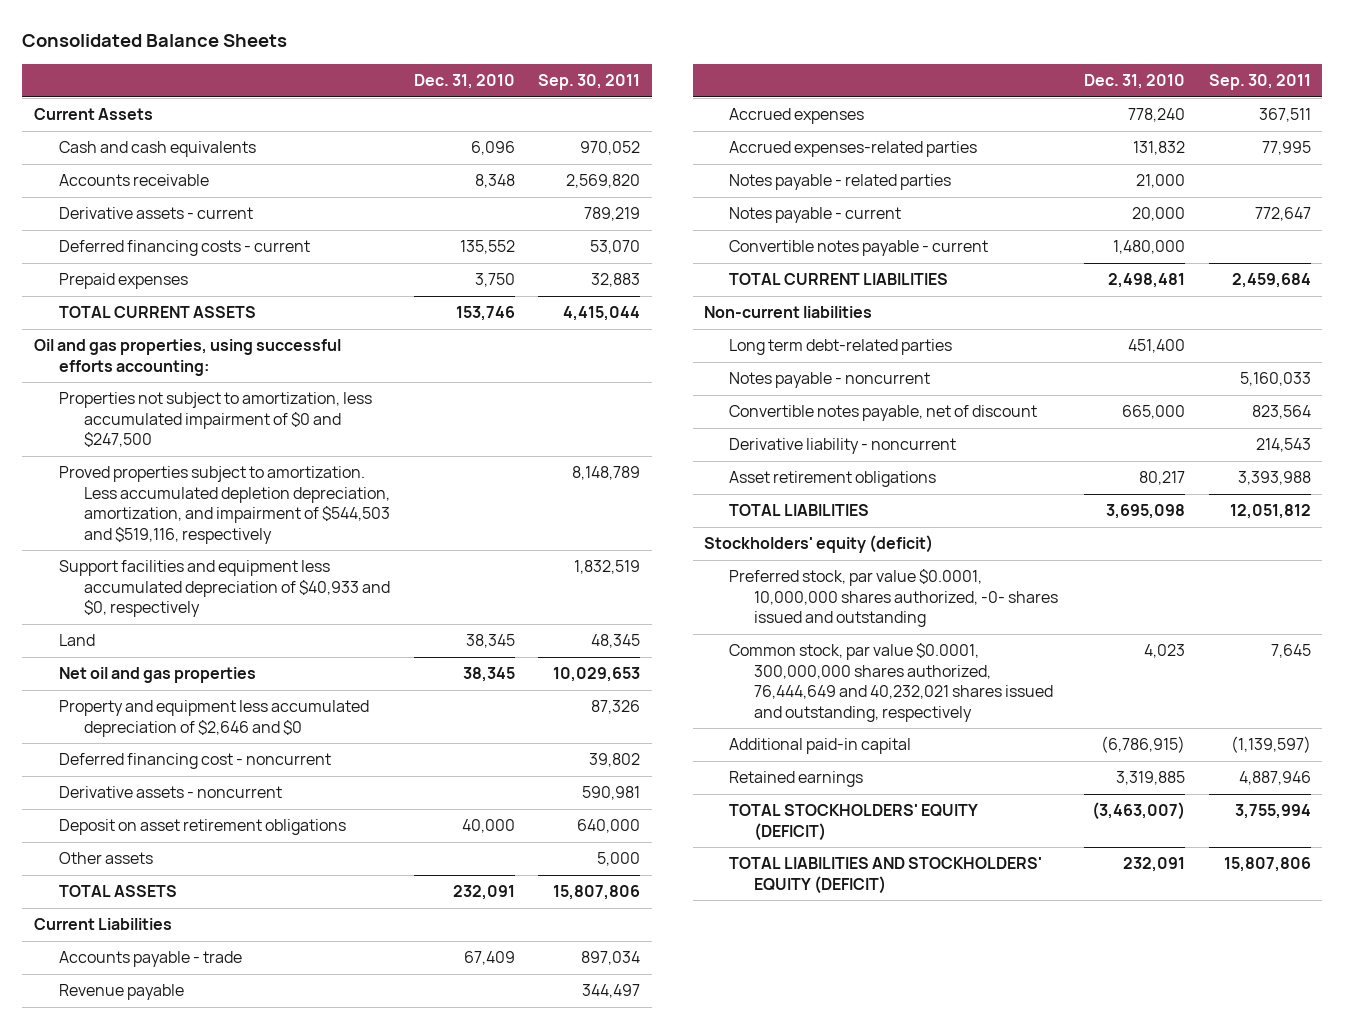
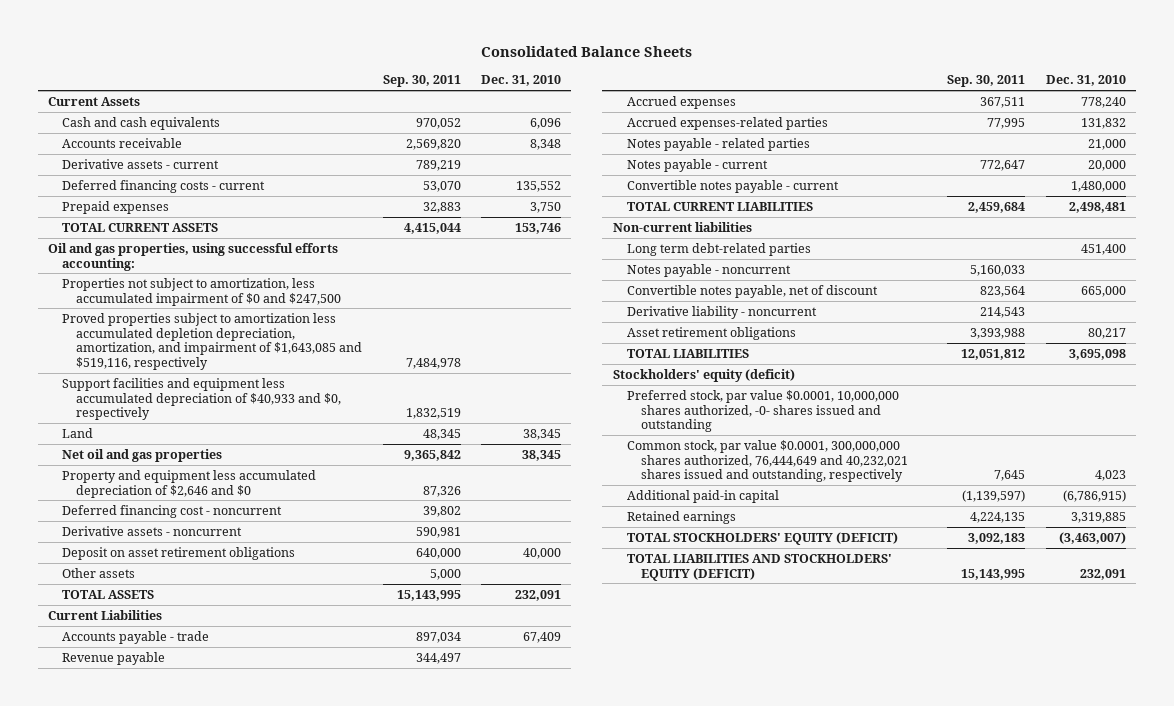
[58,466,390,544] Proved properties subject to amortization. Less accumulated depletion depreciation, amortization, and impairment of $544,503 and $519,116, respectively -> [62,312,363,371] Proved properties subject to amortization less accumulated depletion depreciation, amortization, and impairment of $1,643,085 and $519,116, respectively
[572,466,641,481] 8,148,789 -> [405,358,461,370] 7,484,978
[553,667,641,683] 10,029,653 -> [403,449,461,461] 9,365,842
[553,885,641,901] 15,807,806 -> [396,589,461,601] 15,143,995
[1238,771,1311,786] 4,887,946 -> [970,511,1026,523] 4,224,135
[1234,804,1311,820] 3,755,994 -> [968,532,1026,544] 3,092,183
[1223,857,1311,873] 15,807,806 -> [961,568,1026,580] 15,143,995

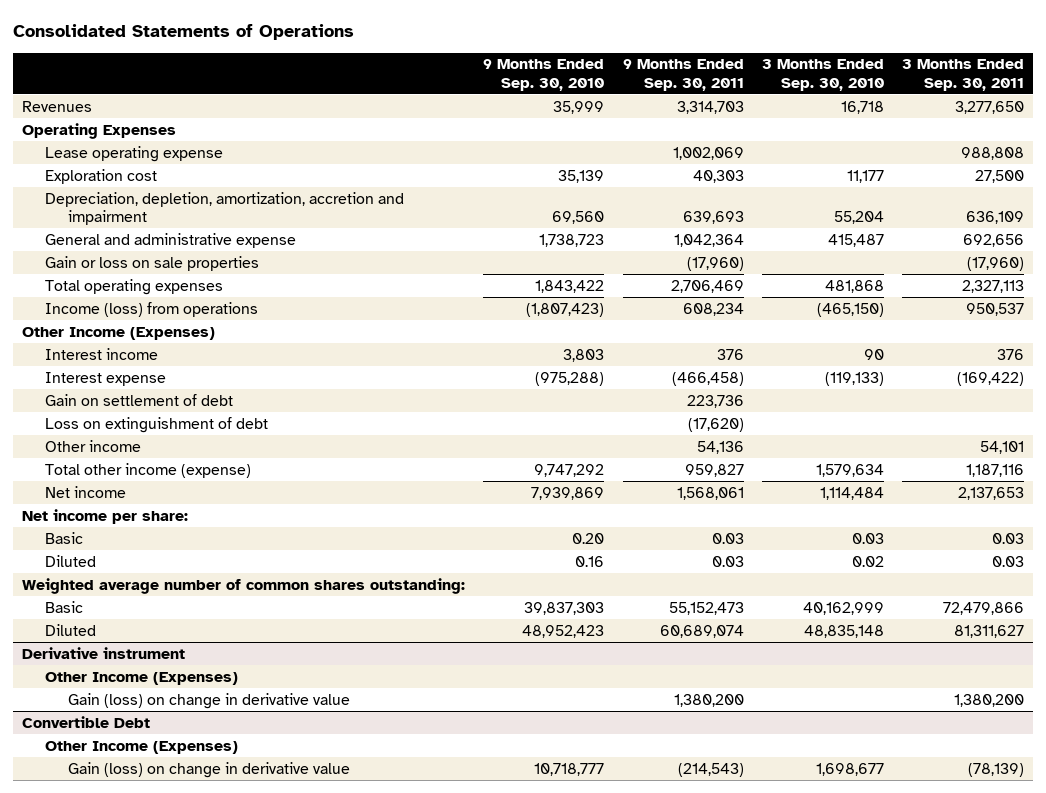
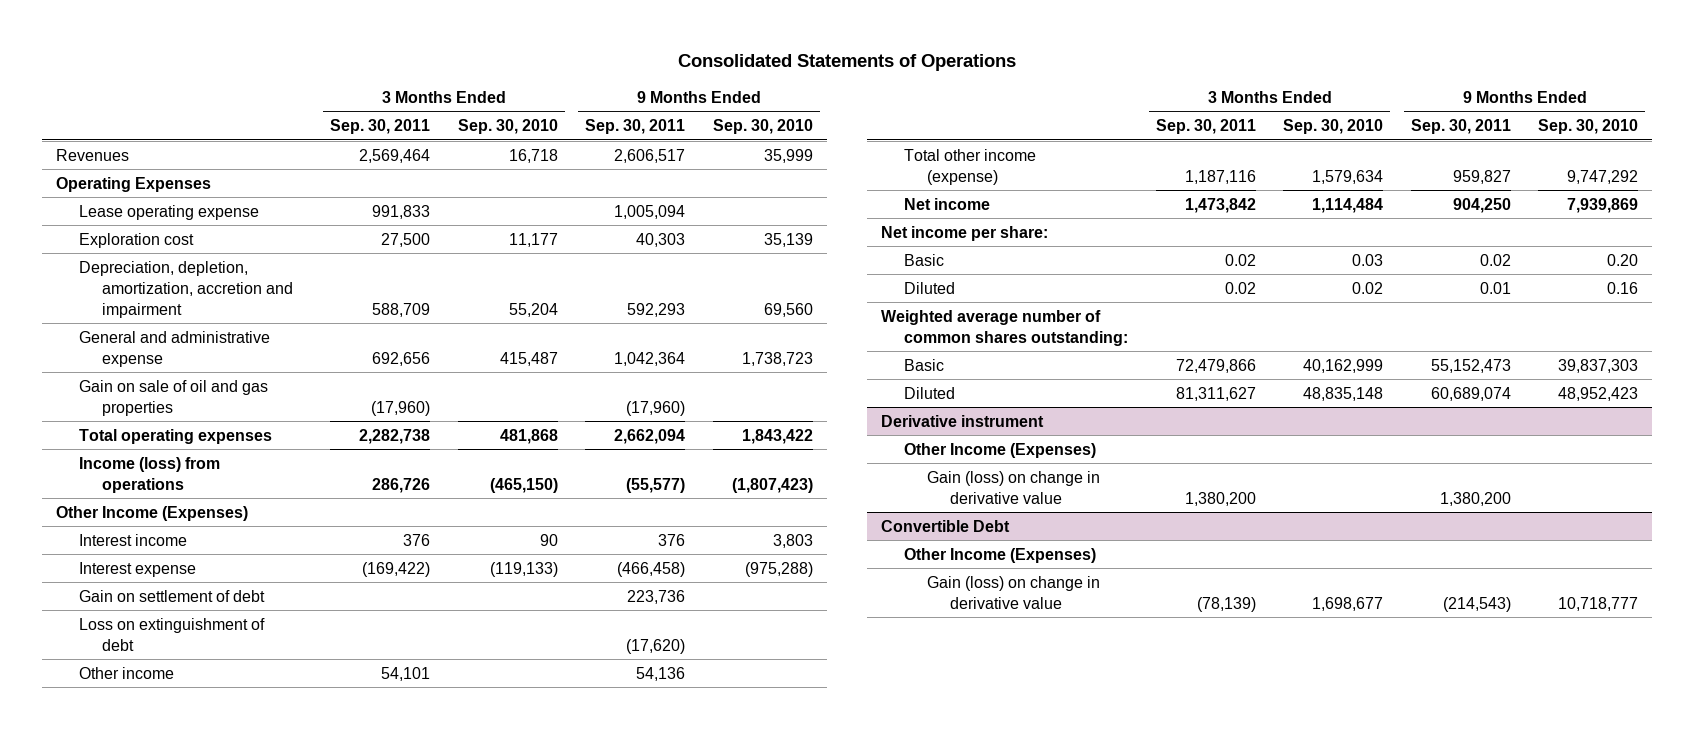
[676,100,744,114] 3,314,703 -> [614,148,686,163] 2,606,517
[954,100,1024,114] 3,277,650 -> [359,148,431,163] 2,569,464
[672,146,744,160] 1,002,069 -> [614,204,686,219] 1,005,094
[960,146,1024,160] 988,808 -> [372,204,431,219] 991,833
[682,211,744,225] 639,693 -> [627,302,686,317] 592,293
[965,211,1024,225] 636,109 -> [372,302,431,317] 588,709
[45,255,260,271] Gain or loss on sale properties -> [78,379,268,416] Gain on sale of oil and gas properties
[670,279,744,293] 2,706,469 -> [614,428,686,444] 2,662,094
[961,279,1024,293] 2,327,113 -> [359,428,431,444] 2,282,738
[682,302,744,316] 608,234 -> [626,477,686,493] (55,577)
[965,302,1024,316] 950,537 -> [372,477,431,493] 286,726
[676,486,744,500] 1,568,061 -> [1452,197,1511,213] 904,250
[957,486,1024,500] 2,137,653 -> [1184,197,1256,213] 1,473,842
[711,532,744,544] 0.03 -> [1479,253,1511,266] 0.02
[991,532,1024,544] 0.03 -> [1224,253,1256,266] 0.02
[711,555,744,567] 0.03 -> [1479,281,1511,294] 0.01
[991,555,1024,567] 0.03 -> [1224,281,1256,294] 0.02

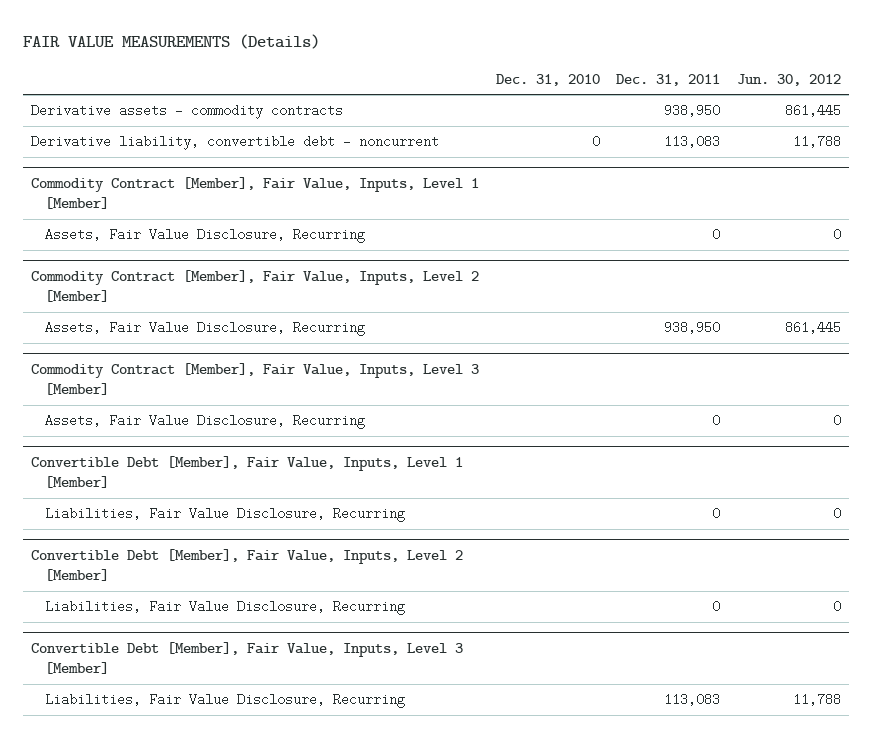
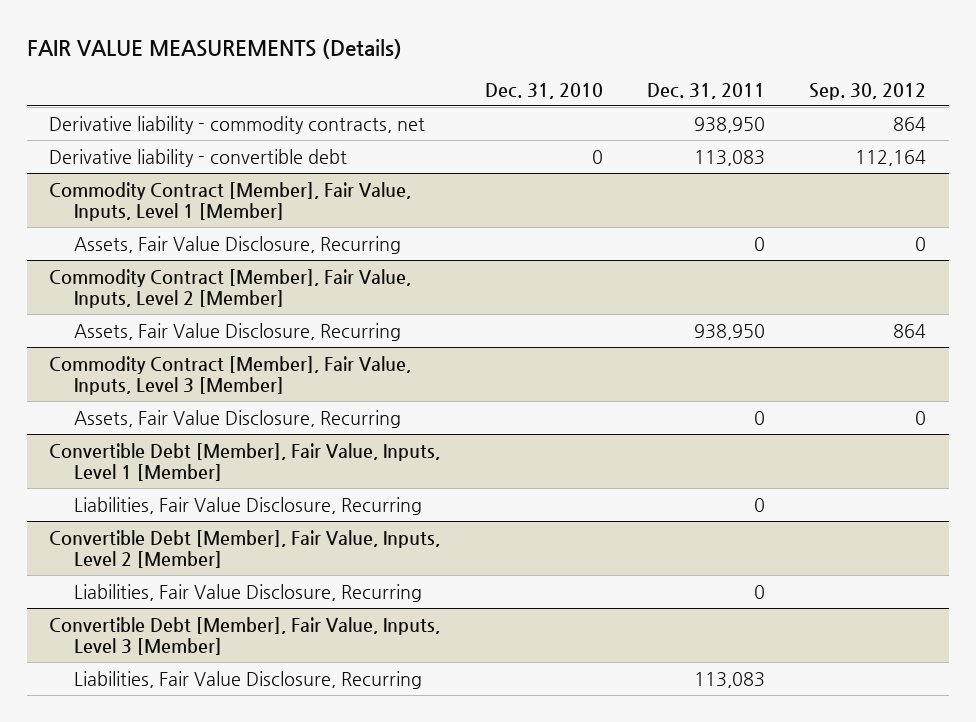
[736,73,841,86] Jun. 30, 2012 -> none
none -> [809,82,927,100] Sep. 30, 2012
[31,104,344,120] Derivative assets - commodity contracts -> [49,115,426,134] Derivative liability - commodity contracts, net
[31,135,440,151] Derivative liability, convertible debt - noncurrent -> [49,148,348,167] Derivative liability - convertible debt

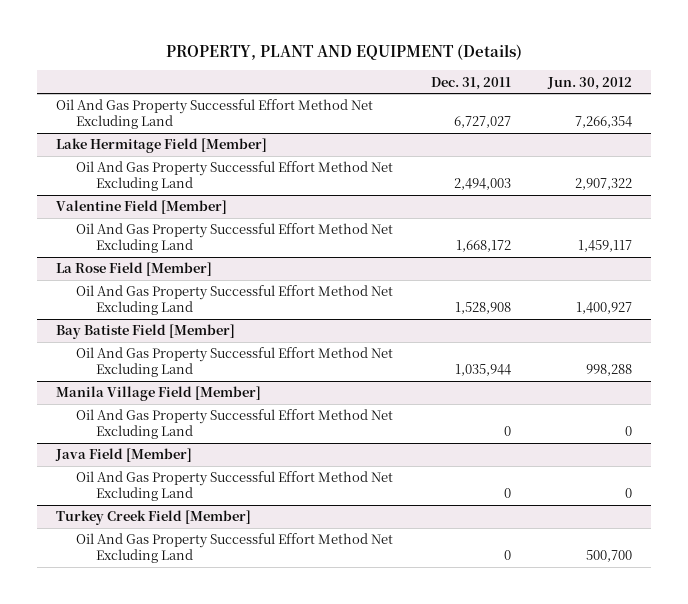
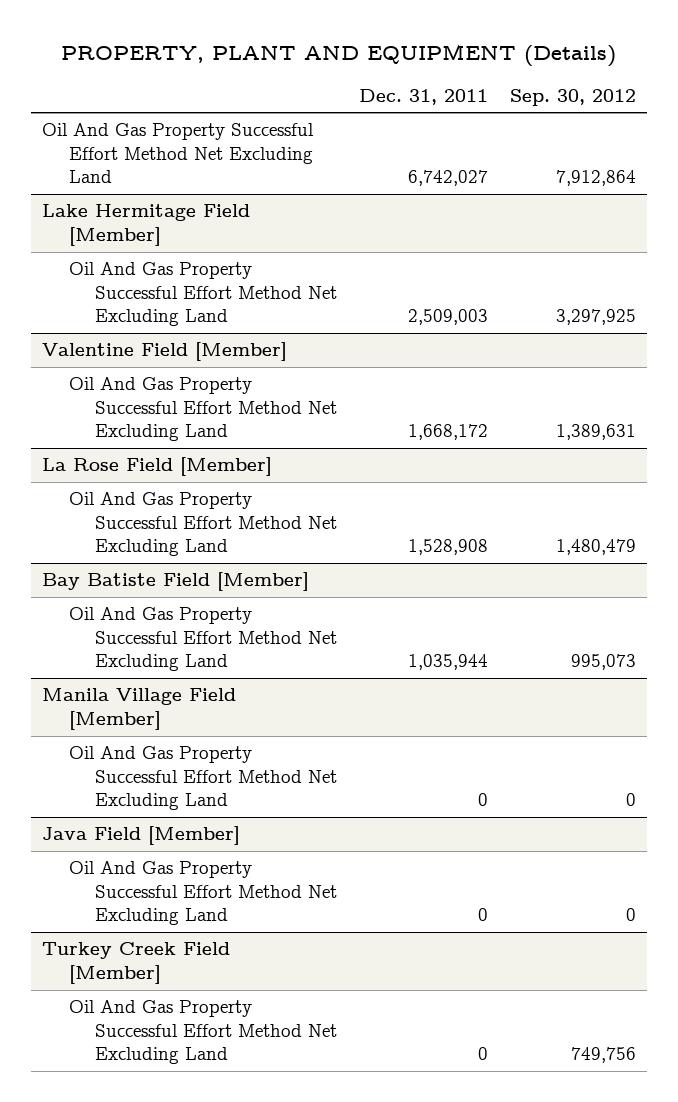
[547,76,633,90] Jun. 30, 2012 -> none
none -> [509,88,636,106] Sep. 30, 2012
[453,115,511,128] 6,727,027 -> [407,170,488,187] 6,742,027
[453,177,511,190] 2,494,003 -> [407,309,488,326] 2,509,003

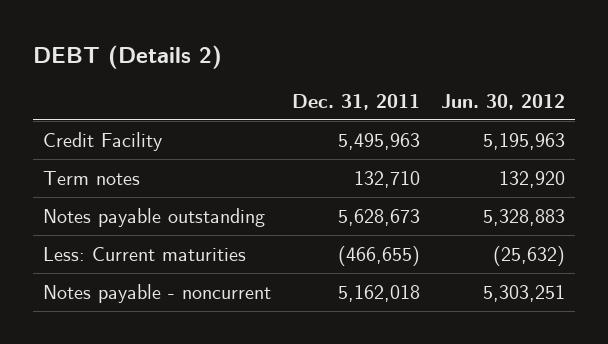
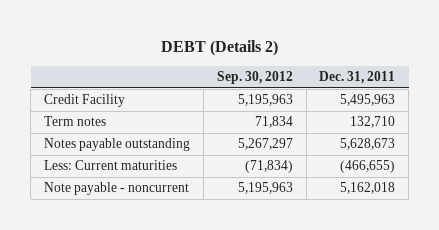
[440,93,565,110] Jun. 30, 2012 -> none
none -> [216,71,293,85] Sep. 30, 2012
[43,283,272,303] Notes payable - noncurrent -> [44,182,190,196] Note payable - noncurrent

